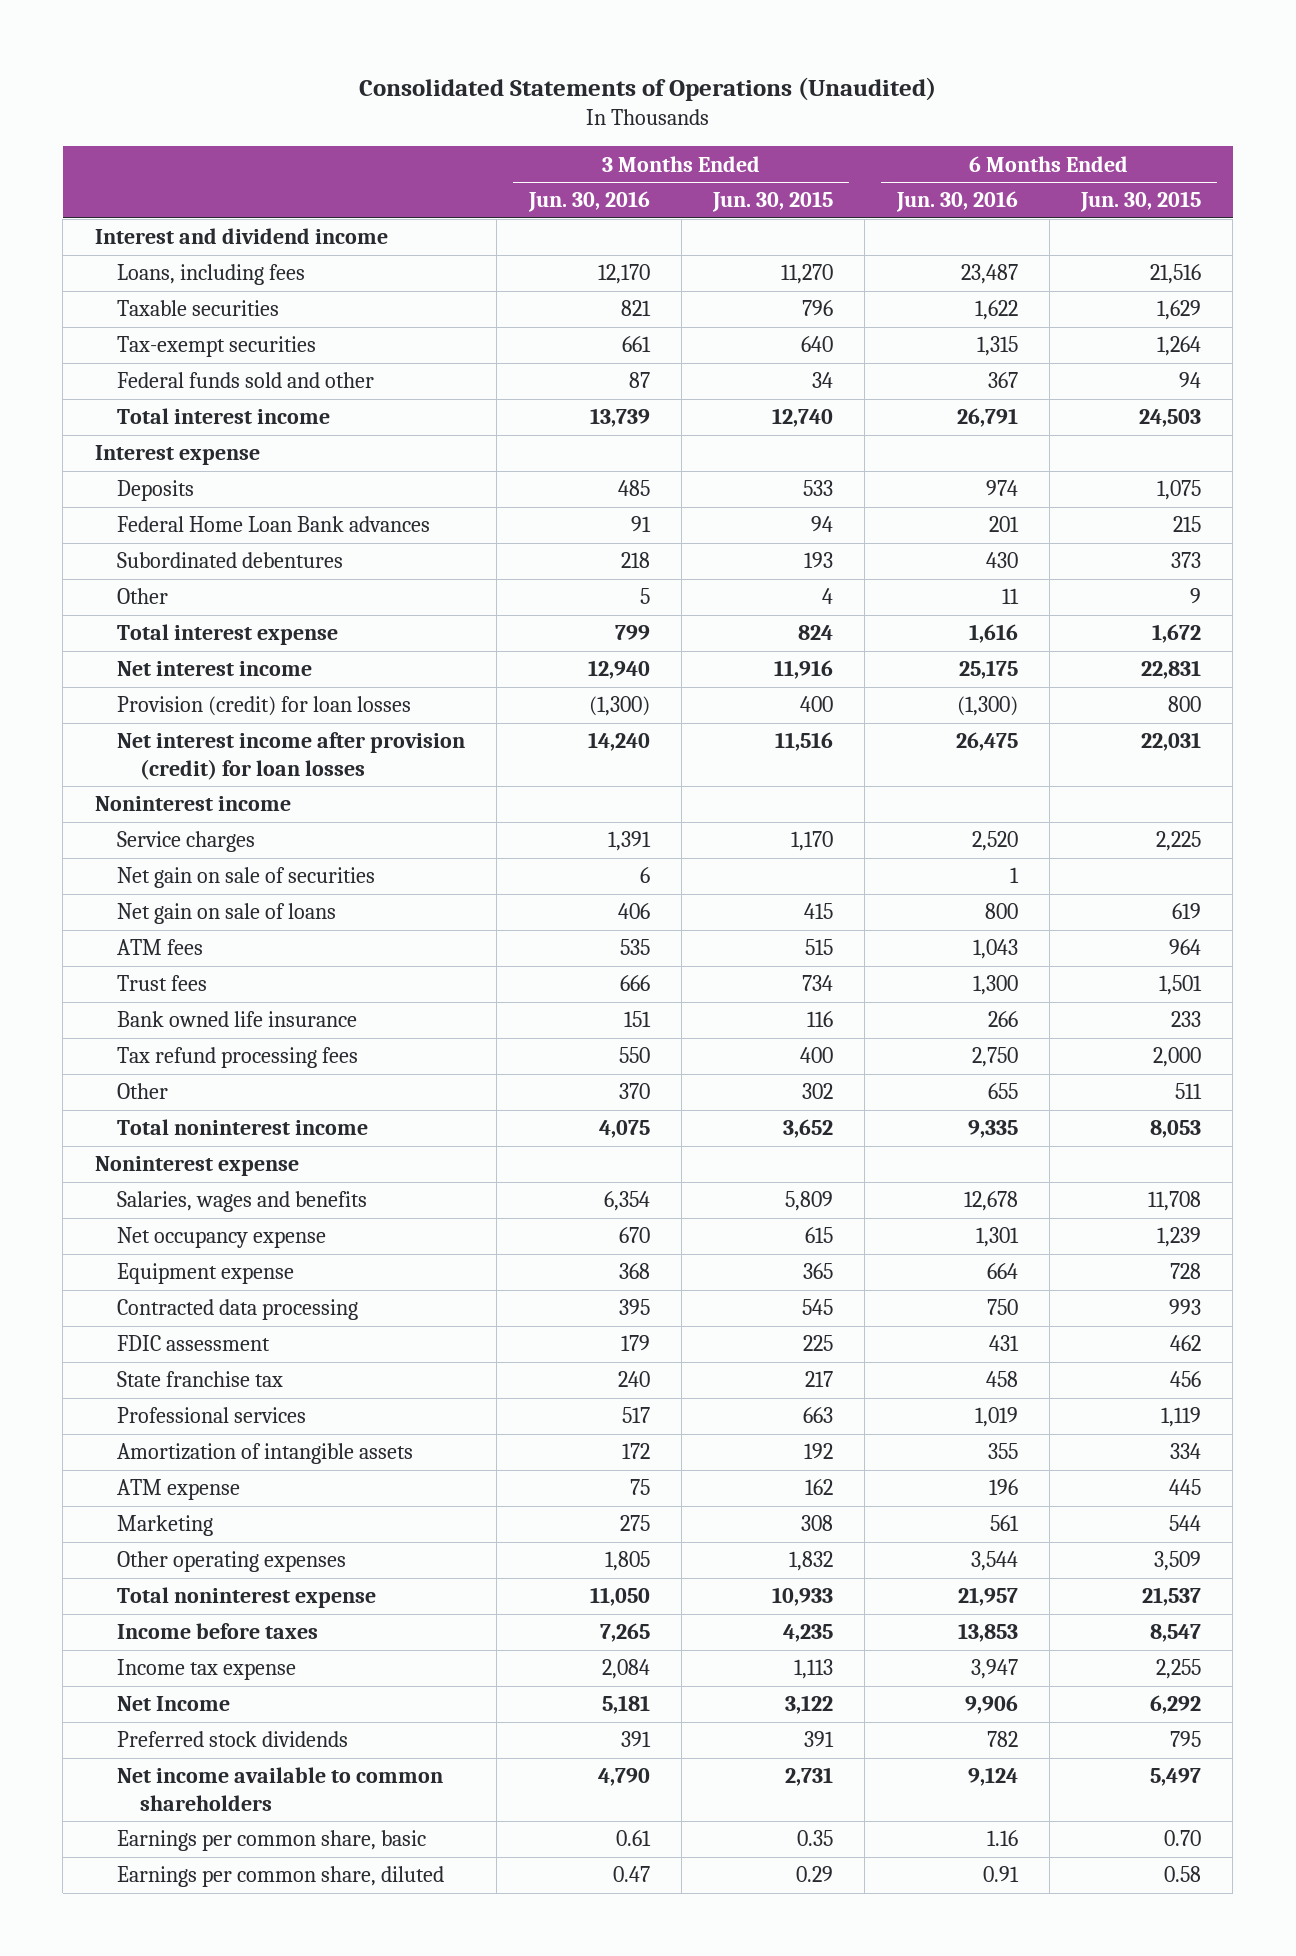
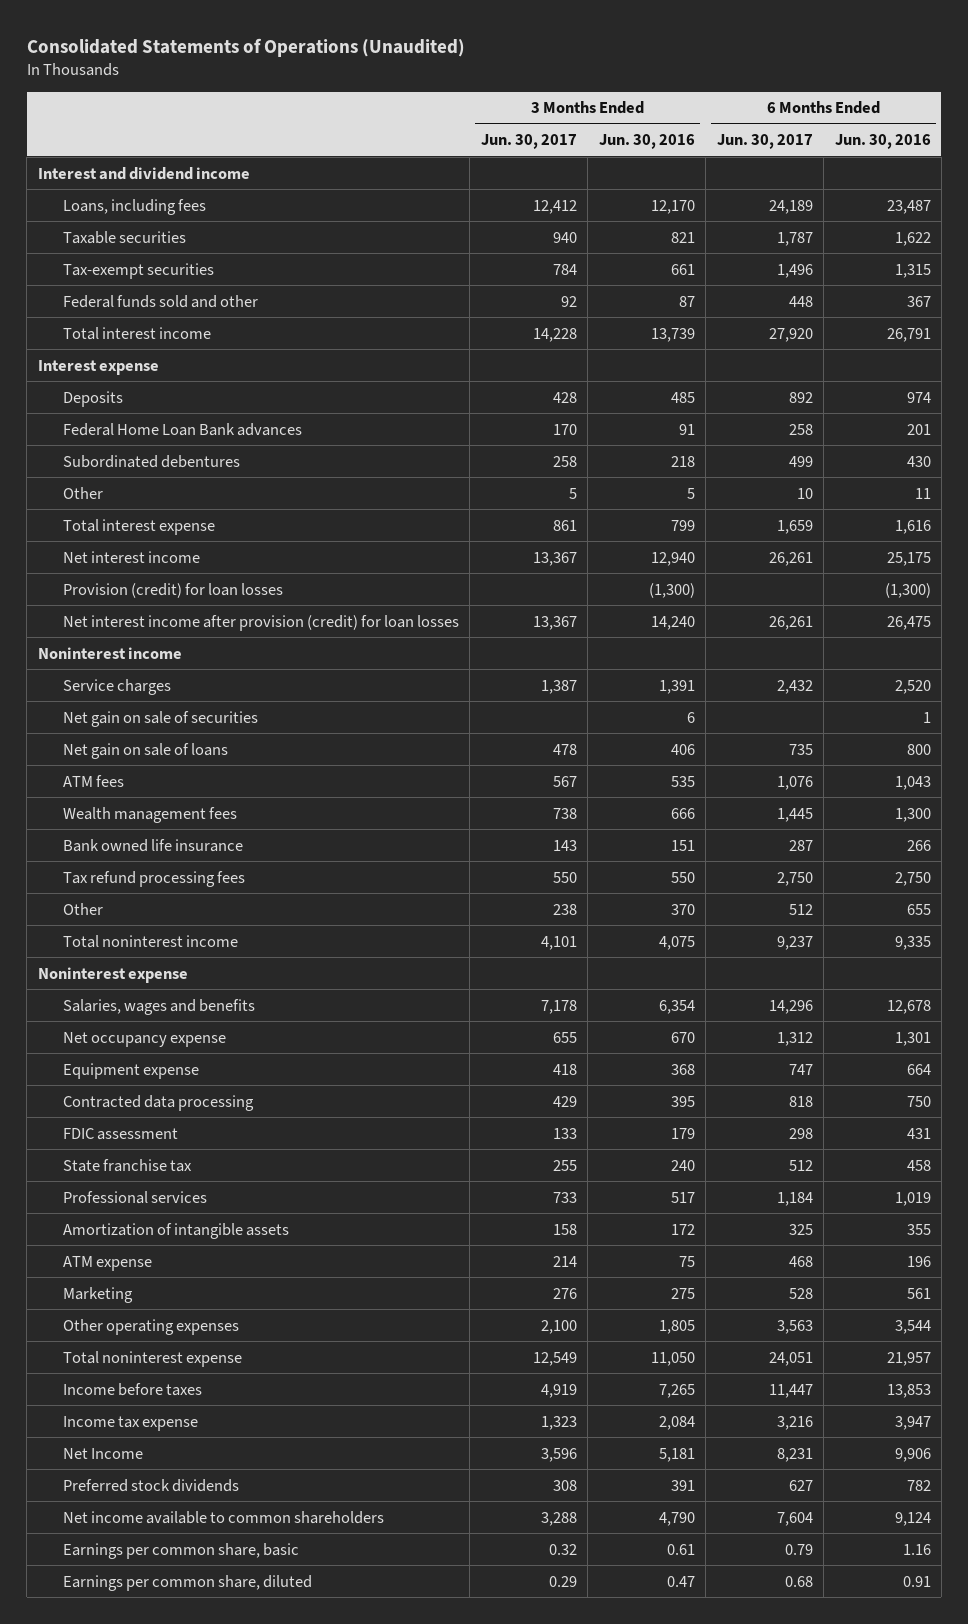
[712,191,834,213] Jun. 30, 2015 -> none
[1080,191,1202,213] Jun. 30, 2015 -> none
none -> [480,134,577,150] Jun. 30, 2017
none -> [716,134,813,150] Jun. 30, 2017
[117,975,208,992] Trust fees -> [62,806,237,823] Wealth management fees

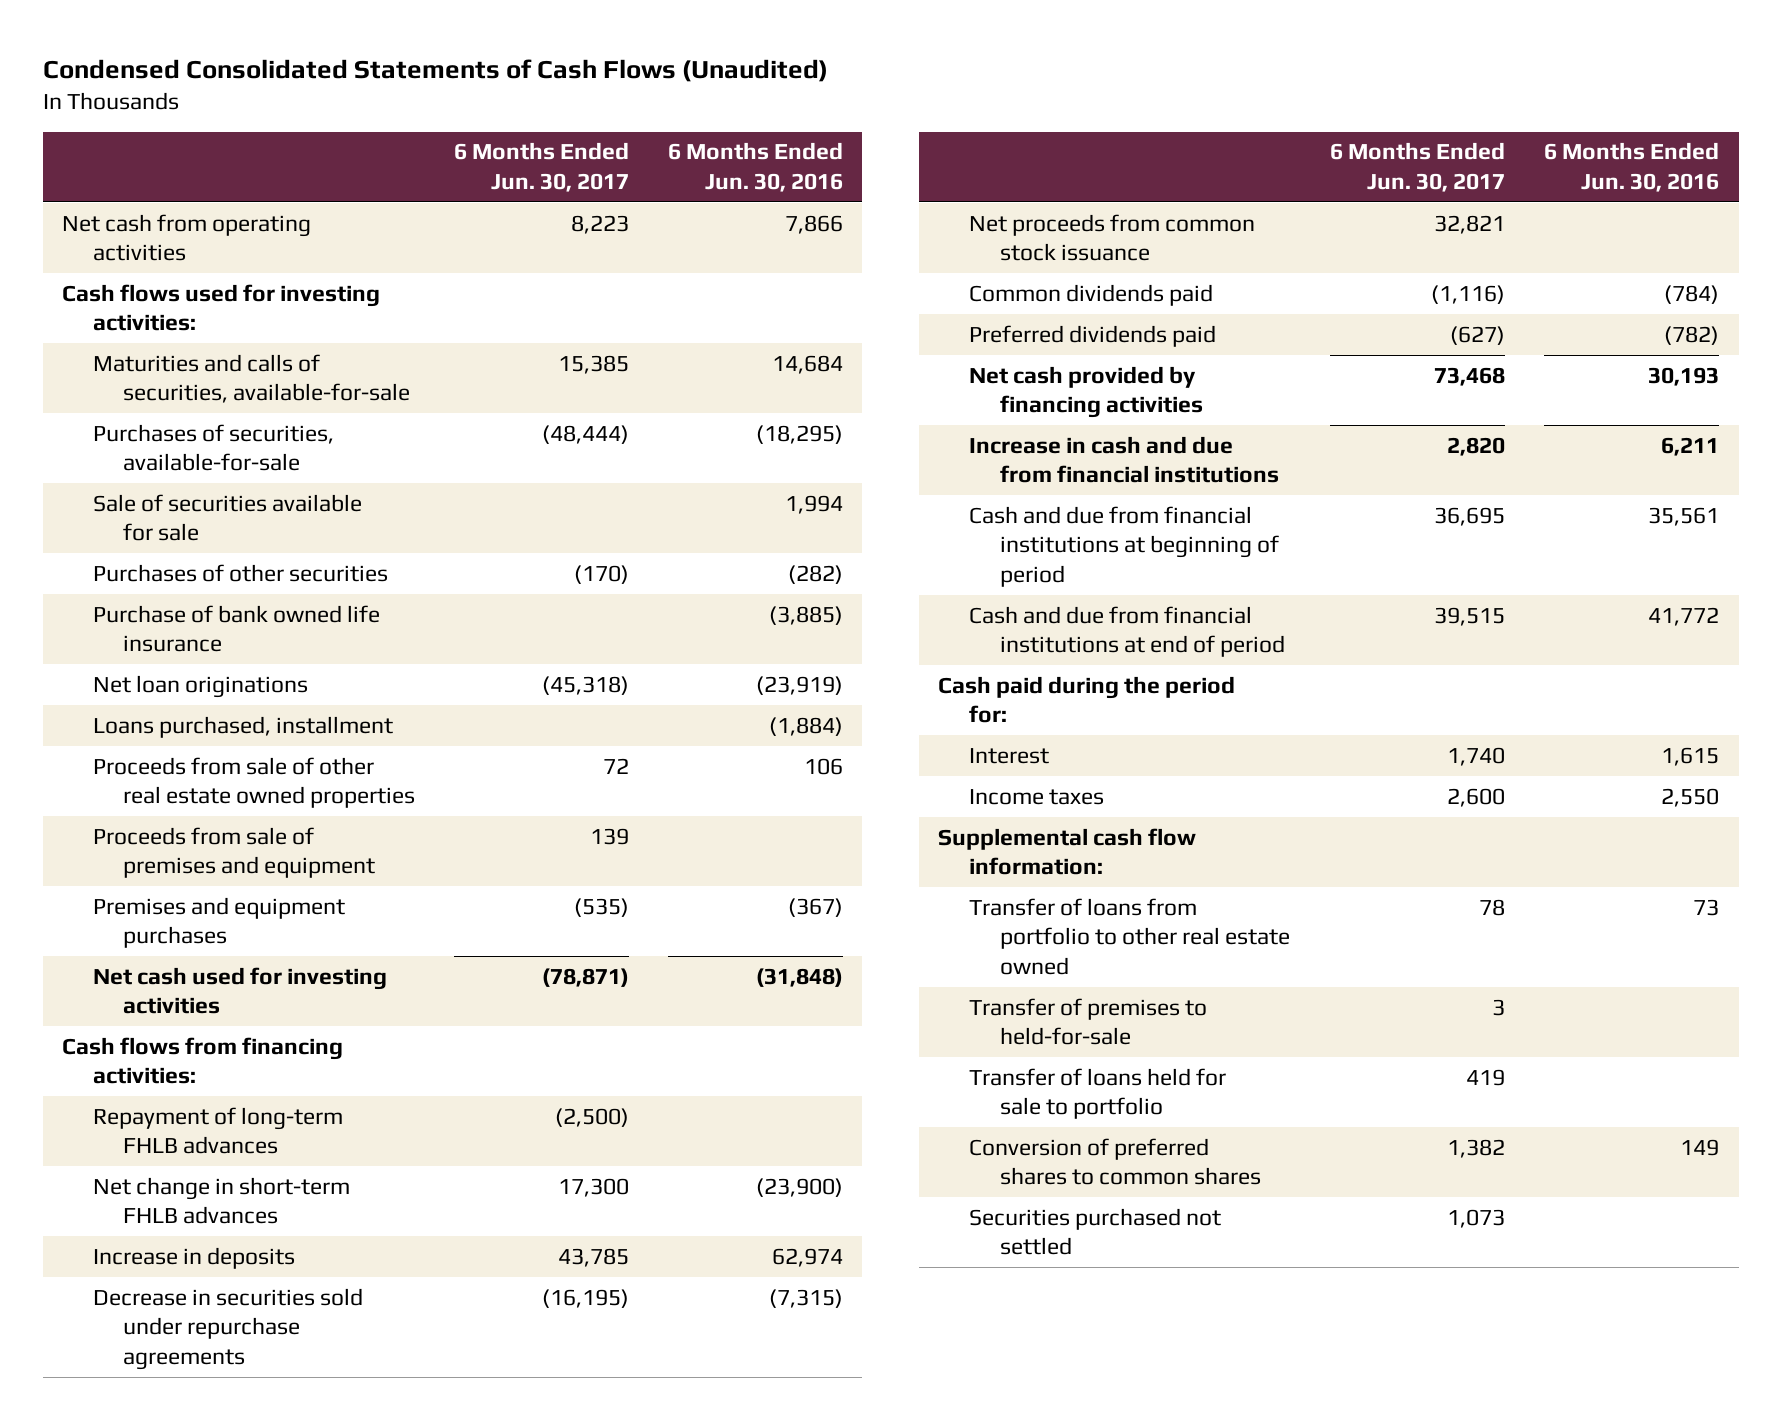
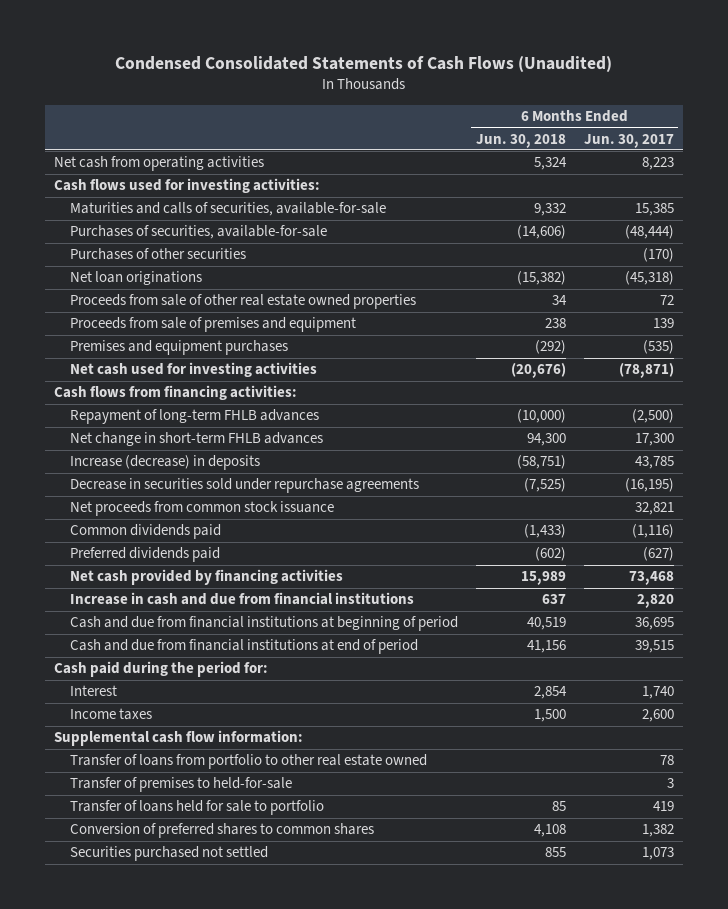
[667,142,843,192] 6 Months Ended Jun. 30, 2016 -> none
none -> [475,133,566,148] Jun. 30, 2018
[92,493,362,542] Sale of securities available for sale -> none
[92,604,380,653] Purchase of bank owned life insurance -> none
[92,715,393,738] Loans purchased, installment -> none
[92,1246,295,1269] Increase in deposits -> [70,455,261,471] Increase (decrease) in deposits

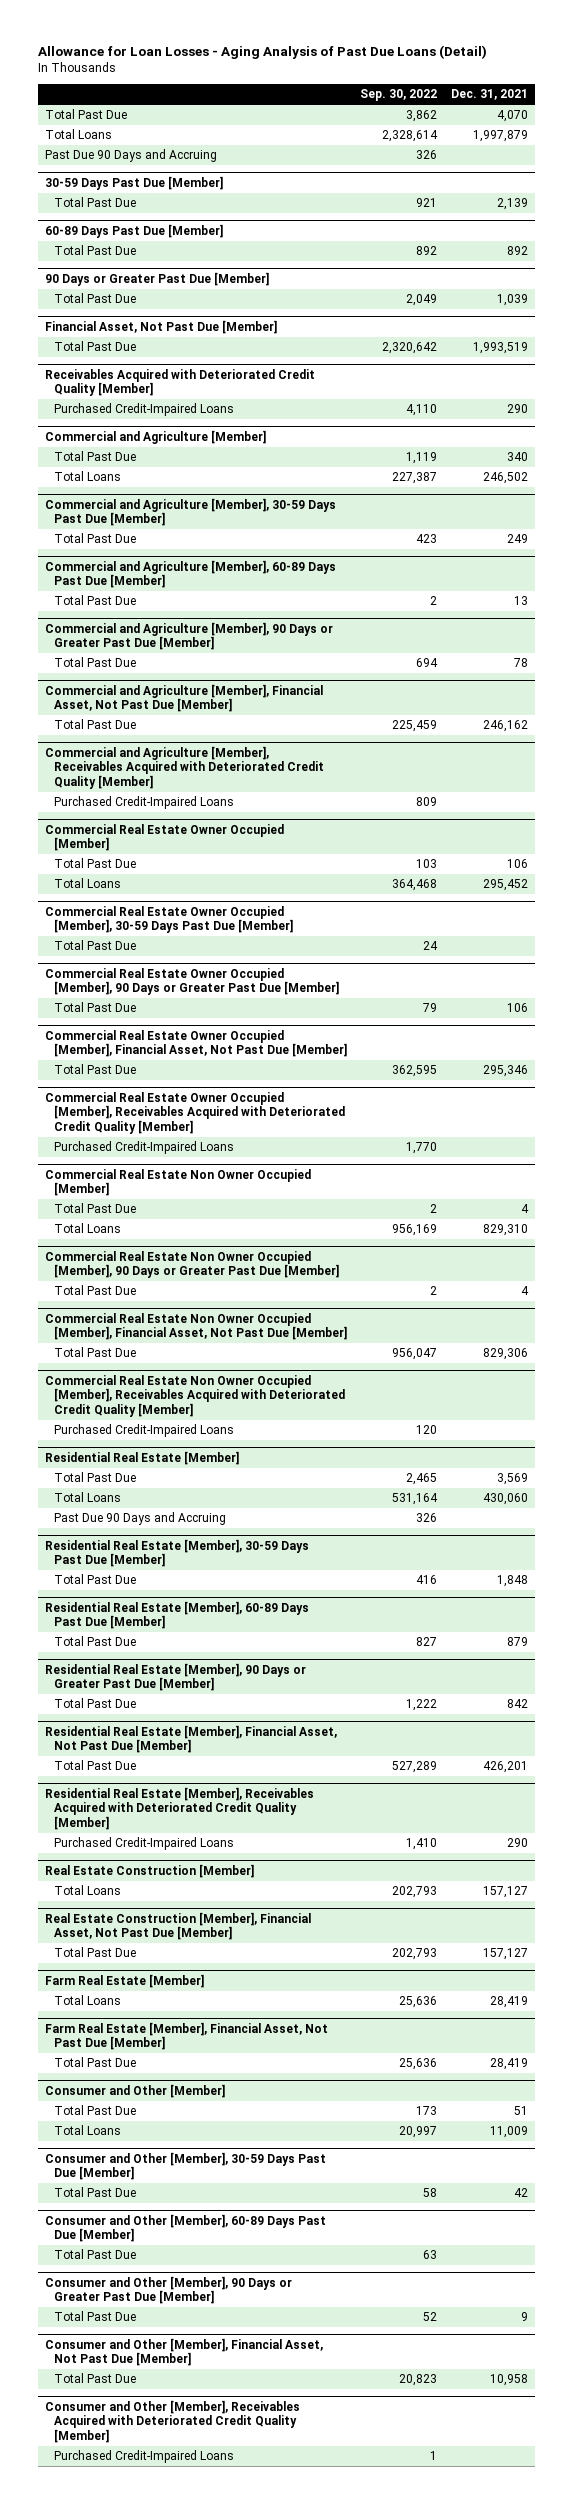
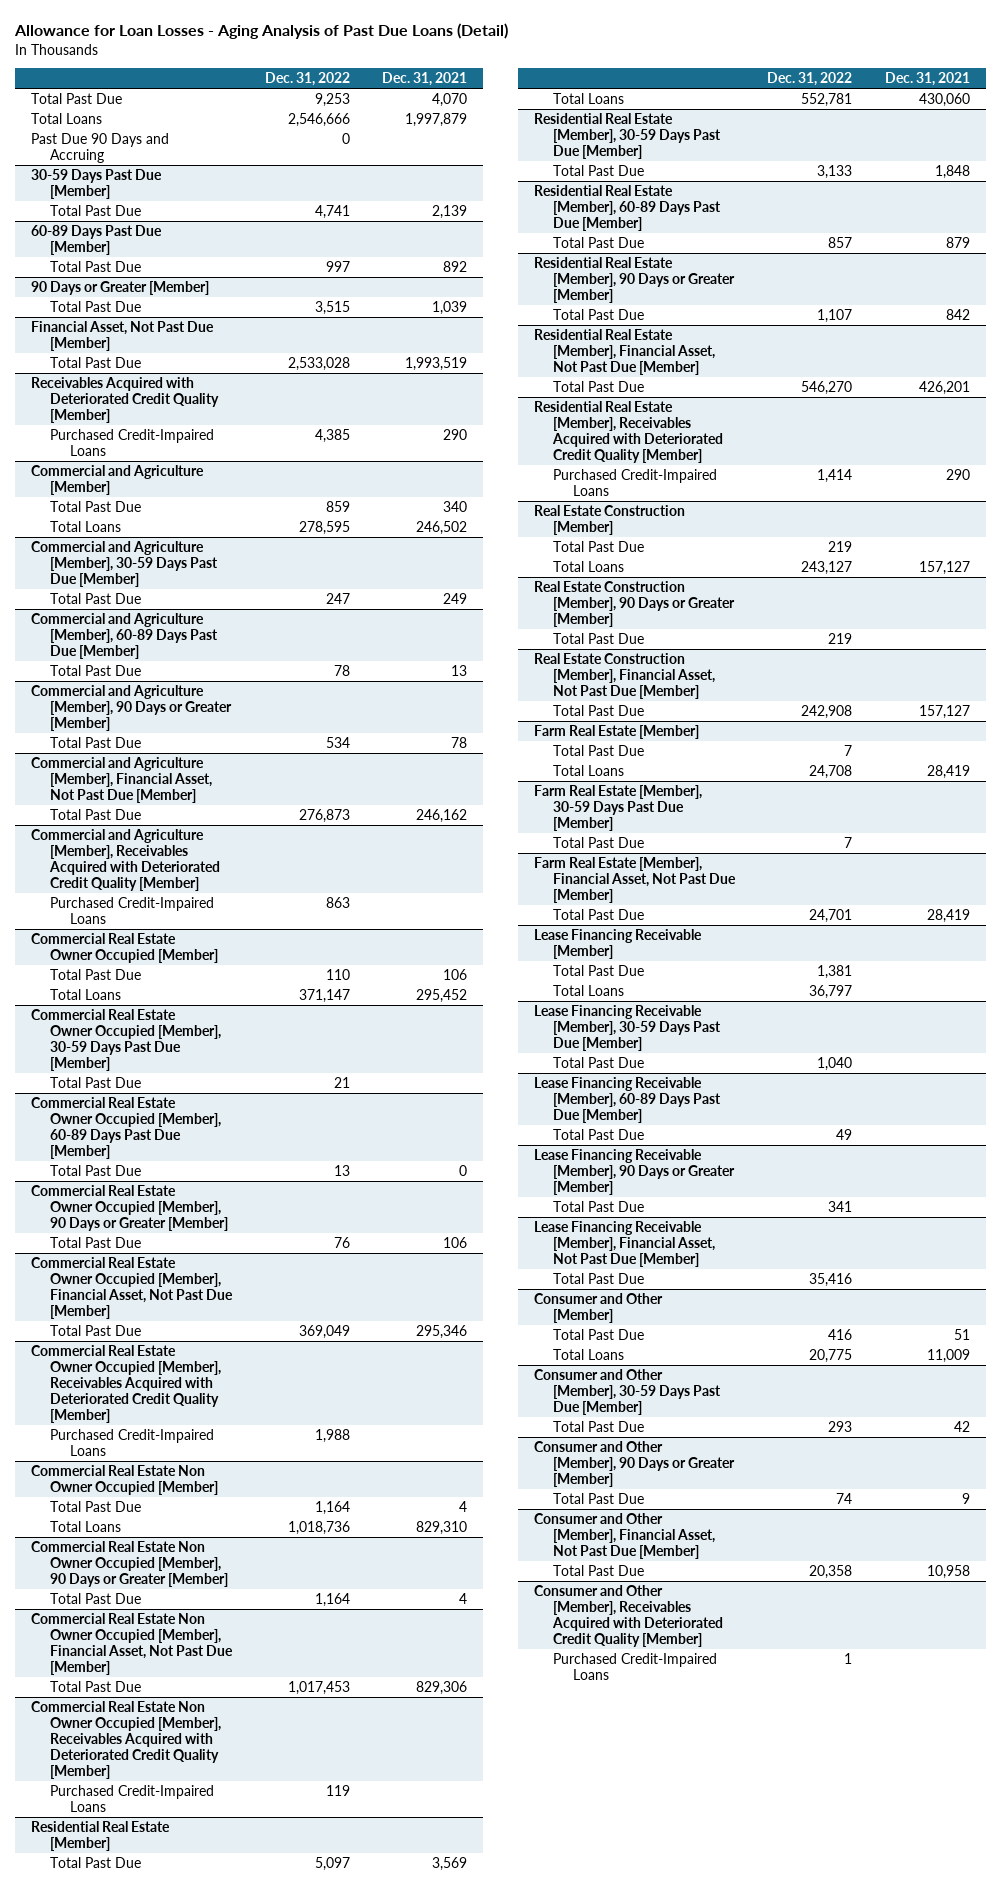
[360,89,438,102] Sep. 30, 2022 -> none
none -> [264,72,350,87] Dec. 31, 2022
[44,271,269,286] 90 Days or Greater Past Due [Member] -> [31,280,210,295] 90 Days or Greater [Member]
[44,621,333,651] Commercial and Agriculture [Member], 90 Days or Greater Past Due [Member] -> [31,684,233,732] Commercial and Agriculture [Member], 90 Days or Greater [Member]
none -> [31,1096,222,1160] Commercial Real Estate Owner Occupied [Member], 60-89 Days Past Due [Member]
none -> [50,1164,142,1176] Total Past Due
[44,967,340,996] Commercial Real Estate Owner Occupied [Member], 90 Days or Greater Past Due [Member] -> [31,1184,229,1232] Commercial Real Estate Owner Occupied [Member], 90 Days or Greater [Member]
[44,1250,340,1279] Commercial Real Estate Non Owner Occupied [Member], 90 Days or Greater Past Due [Member] -> [31,1540,229,1588] Commercial Real Estate Non Owner Occupied [Member], 90 Days or Greater [Member]
[54,1512,227,1526] Past Due 90 Days and Accruing -> none
[44,1662,306,1692] Residential Real Estate [Member], 90 Days or Greater Past Due [Member] -> [533,256,736,304] Residential Real Estate [Member], 90 Days or Greater [Member]
none -> [553,540,645,552] Total Past Due
none -> [533,580,736,628] Real Estate Construction [Member], 90 Days or Greater [Member]
none -> [553,632,645,644] Total Past Due
none -> [553,744,645,756] Total Past Due
none -> [533,784,702,832] Farm Real Estate [Member], 30-59 Days Past Due [Member]
none -> [553,836,645,848] Total Past Due
none -> [533,928,702,959] Lease Financing Receivable [Member]
none -> [553,964,645,976] Total Past Due
none -> [553,984,625,996] Total Loans
none -> [533,1004,722,1052] Lease Financing Receivable [Member], 30-59 Days Past Due [Member]
none -> [553,1056,645,1068] Total Past Due
none -> [533,1076,722,1124] Lease Financing Receivable [Member], 60-89 Days Past Due [Member]
none -> [553,1128,645,1140] Total Past Due
none -> [533,1148,736,1196] Lease Financing Receivable [Member], 90 Days or Greater [Member]
none -> [553,1200,645,1212] Total Past Due
none -> [533,1220,716,1268] Lease Financing Receivable [Member], Financial Asset, Not Past Due [Member]
none -> [553,1272,645,1284] Total Past Due
[44,2213,326,2243] Consumer and Other [Member], 60-89 Days Past Due [Member] -> none
[54,2249,137,2260] Total Past Due -> none
[44,2275,292,2305] Consumer and Other [Member], 90 Days or Greater Past Due [Member] -> [533,1440,736,1488] Consumer and Other [Member], 90 Days or Greater [Member]

